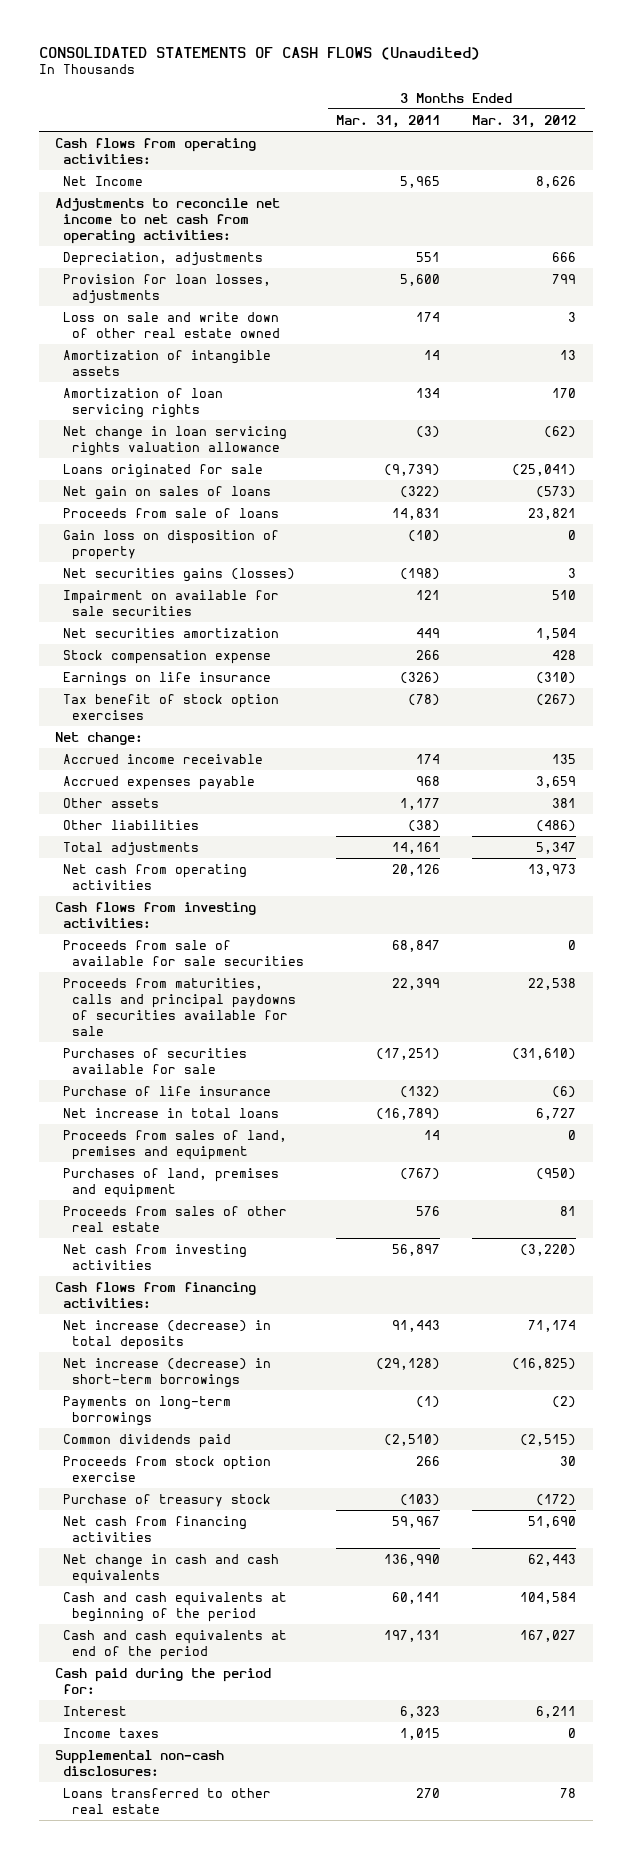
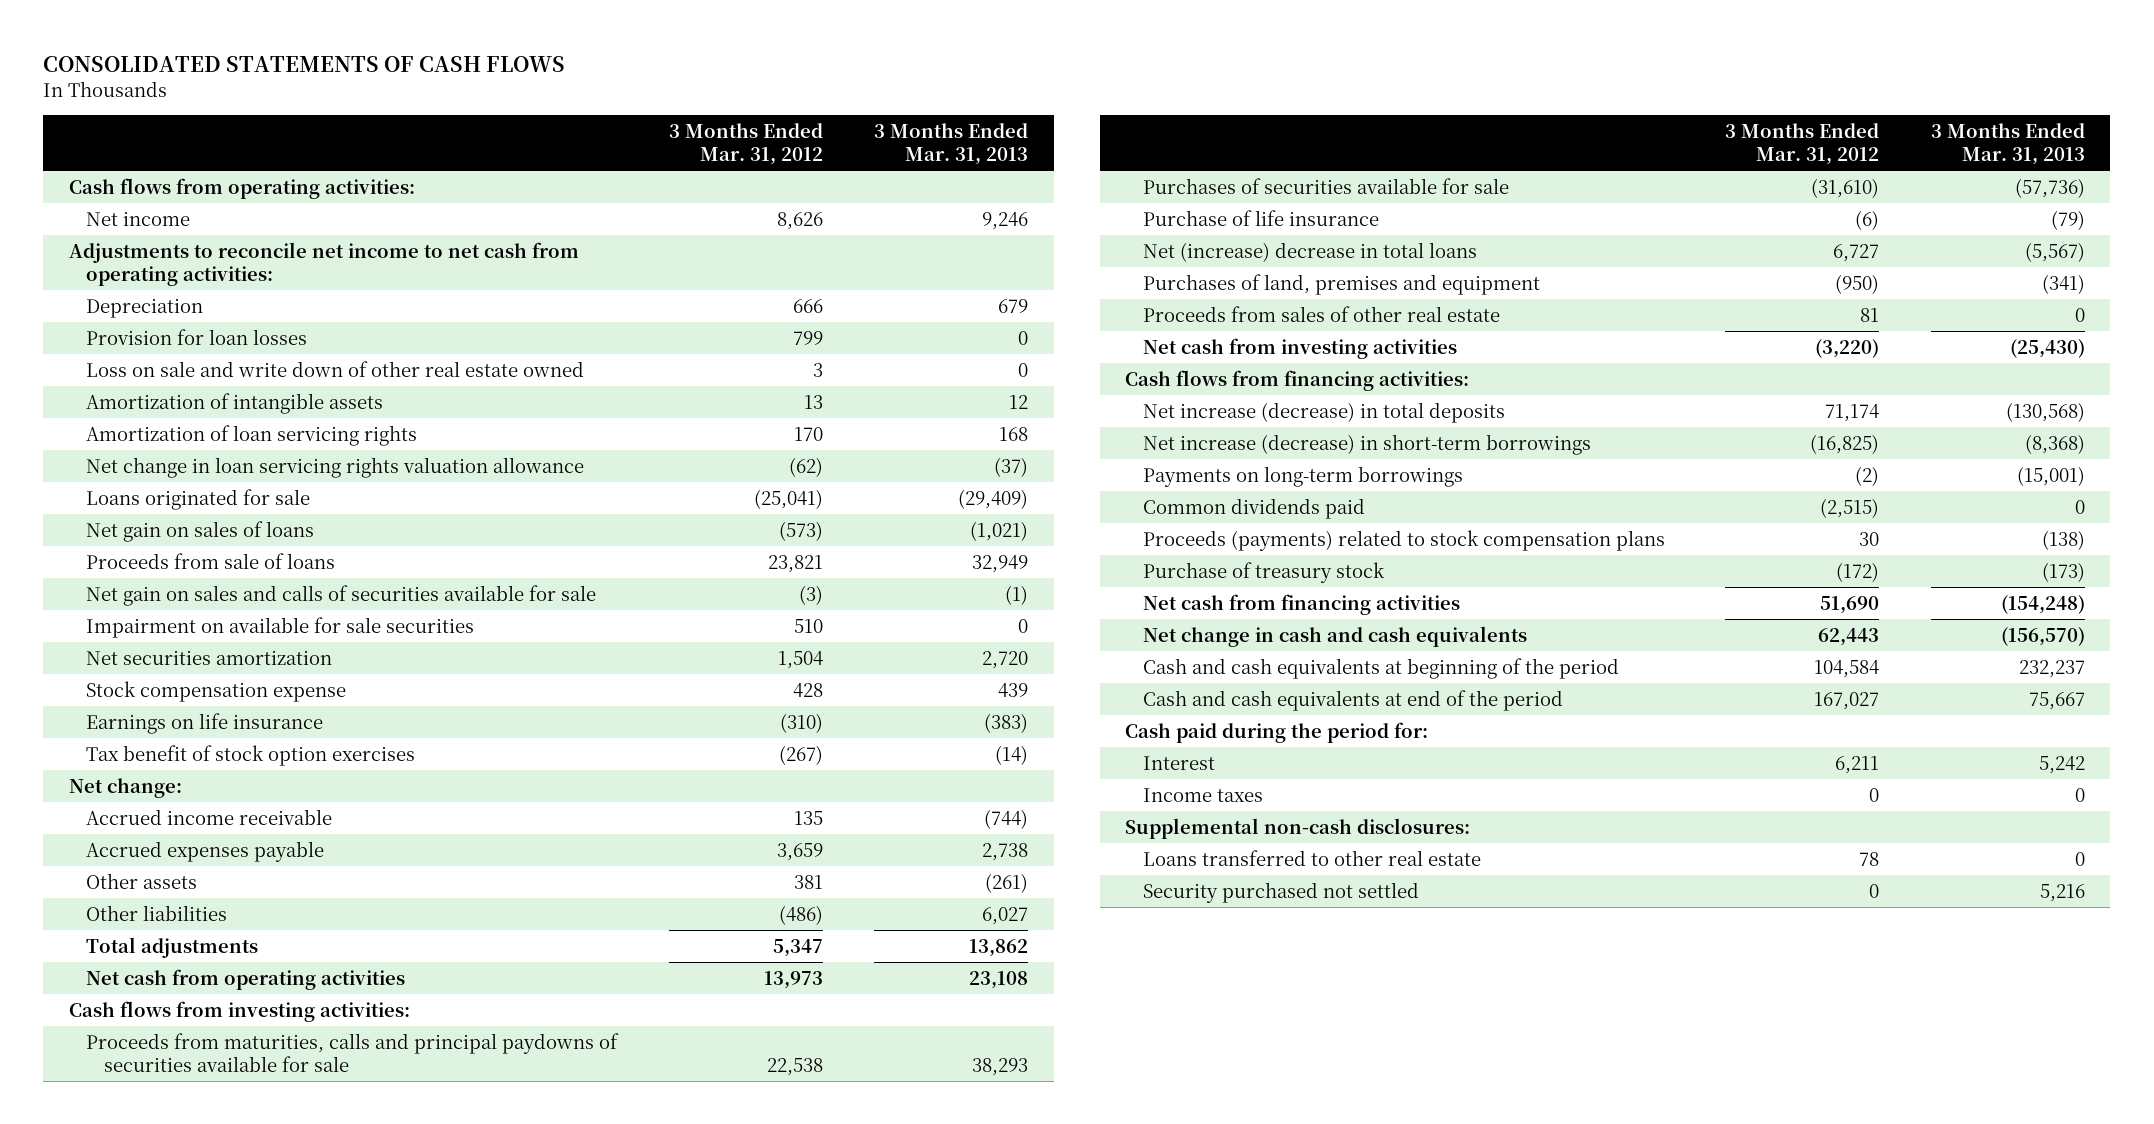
[38,46,480,60] CONSOLIDATED STATEMENTS OF CASH FLOWS (Unaudited) -> [43,55,566,72] CONSOLIDATED STATEMENTS OF CASH FLOWS
[336,114,441,128] Mar. 31, 2011 -> none
none -> [874,122,1029,166] 3 Months Ended Mar. 31, 2013
[63,175,144,186] Net Income -> [86,210,191,226] Net income
[63,251,264,266] Depreciation, adjustments -> [86,297,204,318] Depreciation
[63,273,272,304] Provision for loan losses, adjustments -> [86,328,308,345] Provision for loan losses
[63,529,280,560] Gain loss on disposition of property -> none
[63,567,296,582] Net securities gains (losses) -> [86,584,597,606] Net gain on sales and calls of securities available for sale
[568,567,577,578] 3 -> [798,584,823,605] (3)
[63,939,305,966] Proceeds from sale of available for sale securities -> none
[63,1129,288,1160] Proceeds from sales of land, premises and equipment -> none
[63,1107,280,1118] Net increase in total loans -> [1142,241,1477,262] Net (increase) decrease in total loans
[63,1455,272,1482] Proceeds from stock option exercise -> [1142,529,1665,551] Proceeds (payments) related to stock compensation plans
none -> [1142,881,1419,903] Security purchased not settled

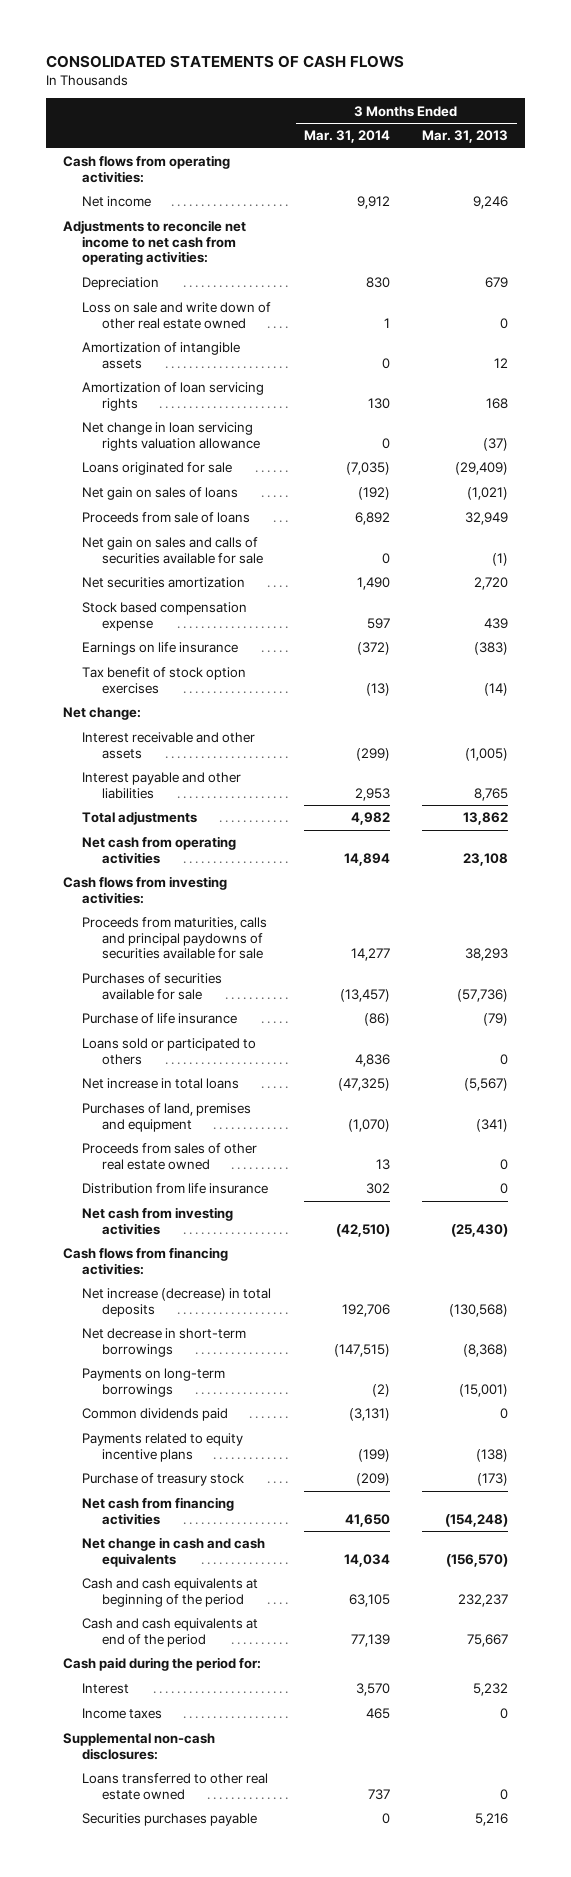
[668,122,823,166] 3 Months Ended Mar. 31, 2012 -> none
none -> [303,130,390,144] Mar. 31, 2014
[86,328,308,345] Provision for loan losses -> none
[86,616,475,638] Impairment on available for sale securities -> none
[86,680,347,702] Stock compensation expense -> [82,602,248,631] Stock based compensation expense
[86,808,333,825] Accrued income receivable -> none
[86,840,325,862] Accrued expenses payable -> none
[86,872,198,889] Other assets -> [82,732,256,759] Interest receivable and other assets
[985,872,1029,893] (261) -> [465,747,509,761] (1,005)
[86,904,228,921] Other liabilities -> [82,772,242,799] Interest payable and other liabilities
[982,906,1029,925] 6,027 -> [474,787,509,801] 8,765
none -> [82,1038,257,1065] Loans sold or participated to others
[1142,241,1477,262] Net (increase) decrease in total loans -> [82,1078,240,1090] Net increase in total loans
[1142,305,1500,322] Proceeds from sales of other real estate -> [82,1143,258,1170] Proceeds from sales of other real estate owned
none -> [82,1183,269,1195] Distribution from life insurance
[1142,433,1591,455] Net increase (decrease) in short-term borrowings -> [82,1328,247,1357] Net decrease in short-term borrowings
[1142,529,1665,551] Proceeds (payments) related to stock compensation plans -> [82,1433,244,1462] Payments related to equity incentive plans
[2038,755,2085,774] 5,242 -> [473,1683,509,1697] 5,232
[1142,849,1481,866] Loans transferred to other real estate -> [82,1773,269,1800] Loans transferred to other real estate owned
[1142,881,1419,903] Security purchased not settled -> [82,1813,258,1827] Securities purchases payable

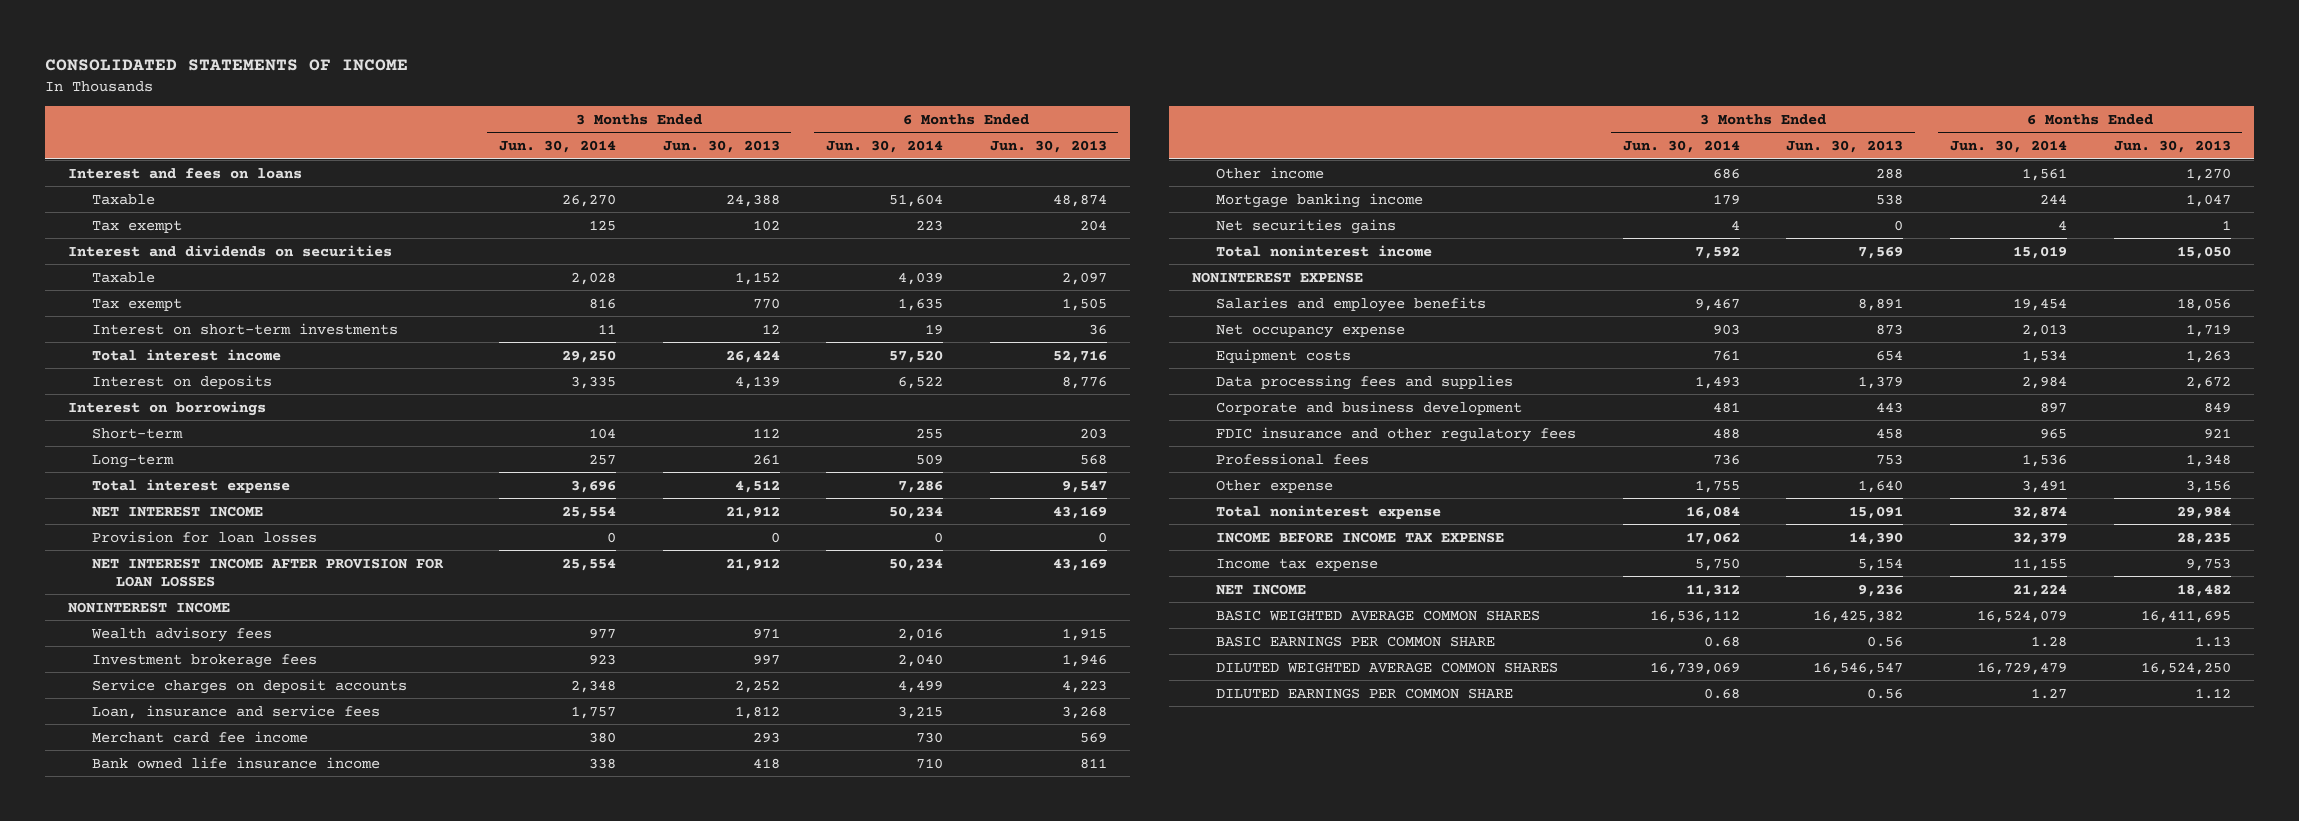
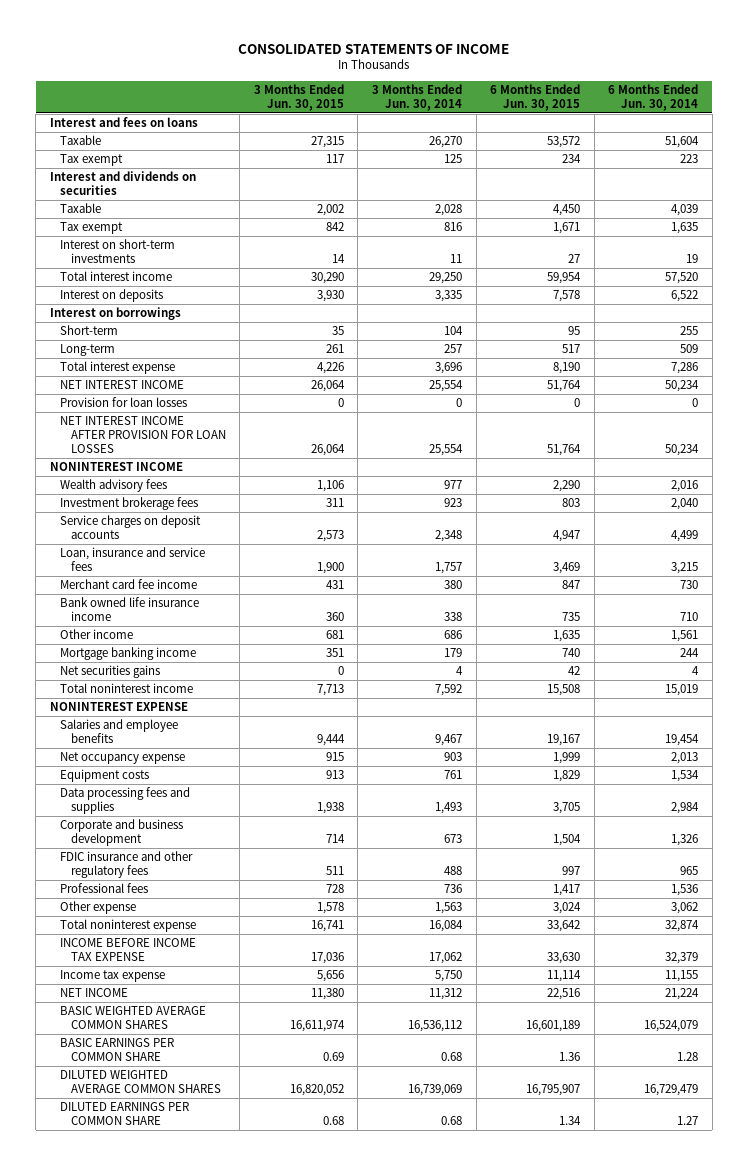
[662,140,780,154] Jun. 30, 2013 -> none
[989,140,1107,154] Jun. 30, 2013 -> none
none -> [253,83,344,111] 3 Months Ended Jun. 30, 2015
none -> [490,83,581,111] 6 Months Ended Jun. 30, 2015
[1712,401,1740,413] 481 -> [443,834,462,844] 673
[2039,401,2067,413] 897 -> [671,834,699,847] 1,326
[1694,479,1740,493] 1,755 -> [434,902,462,915] 1,563
[2021,479,2067,493] 3,491 -> [671,902,699,915] 3,062

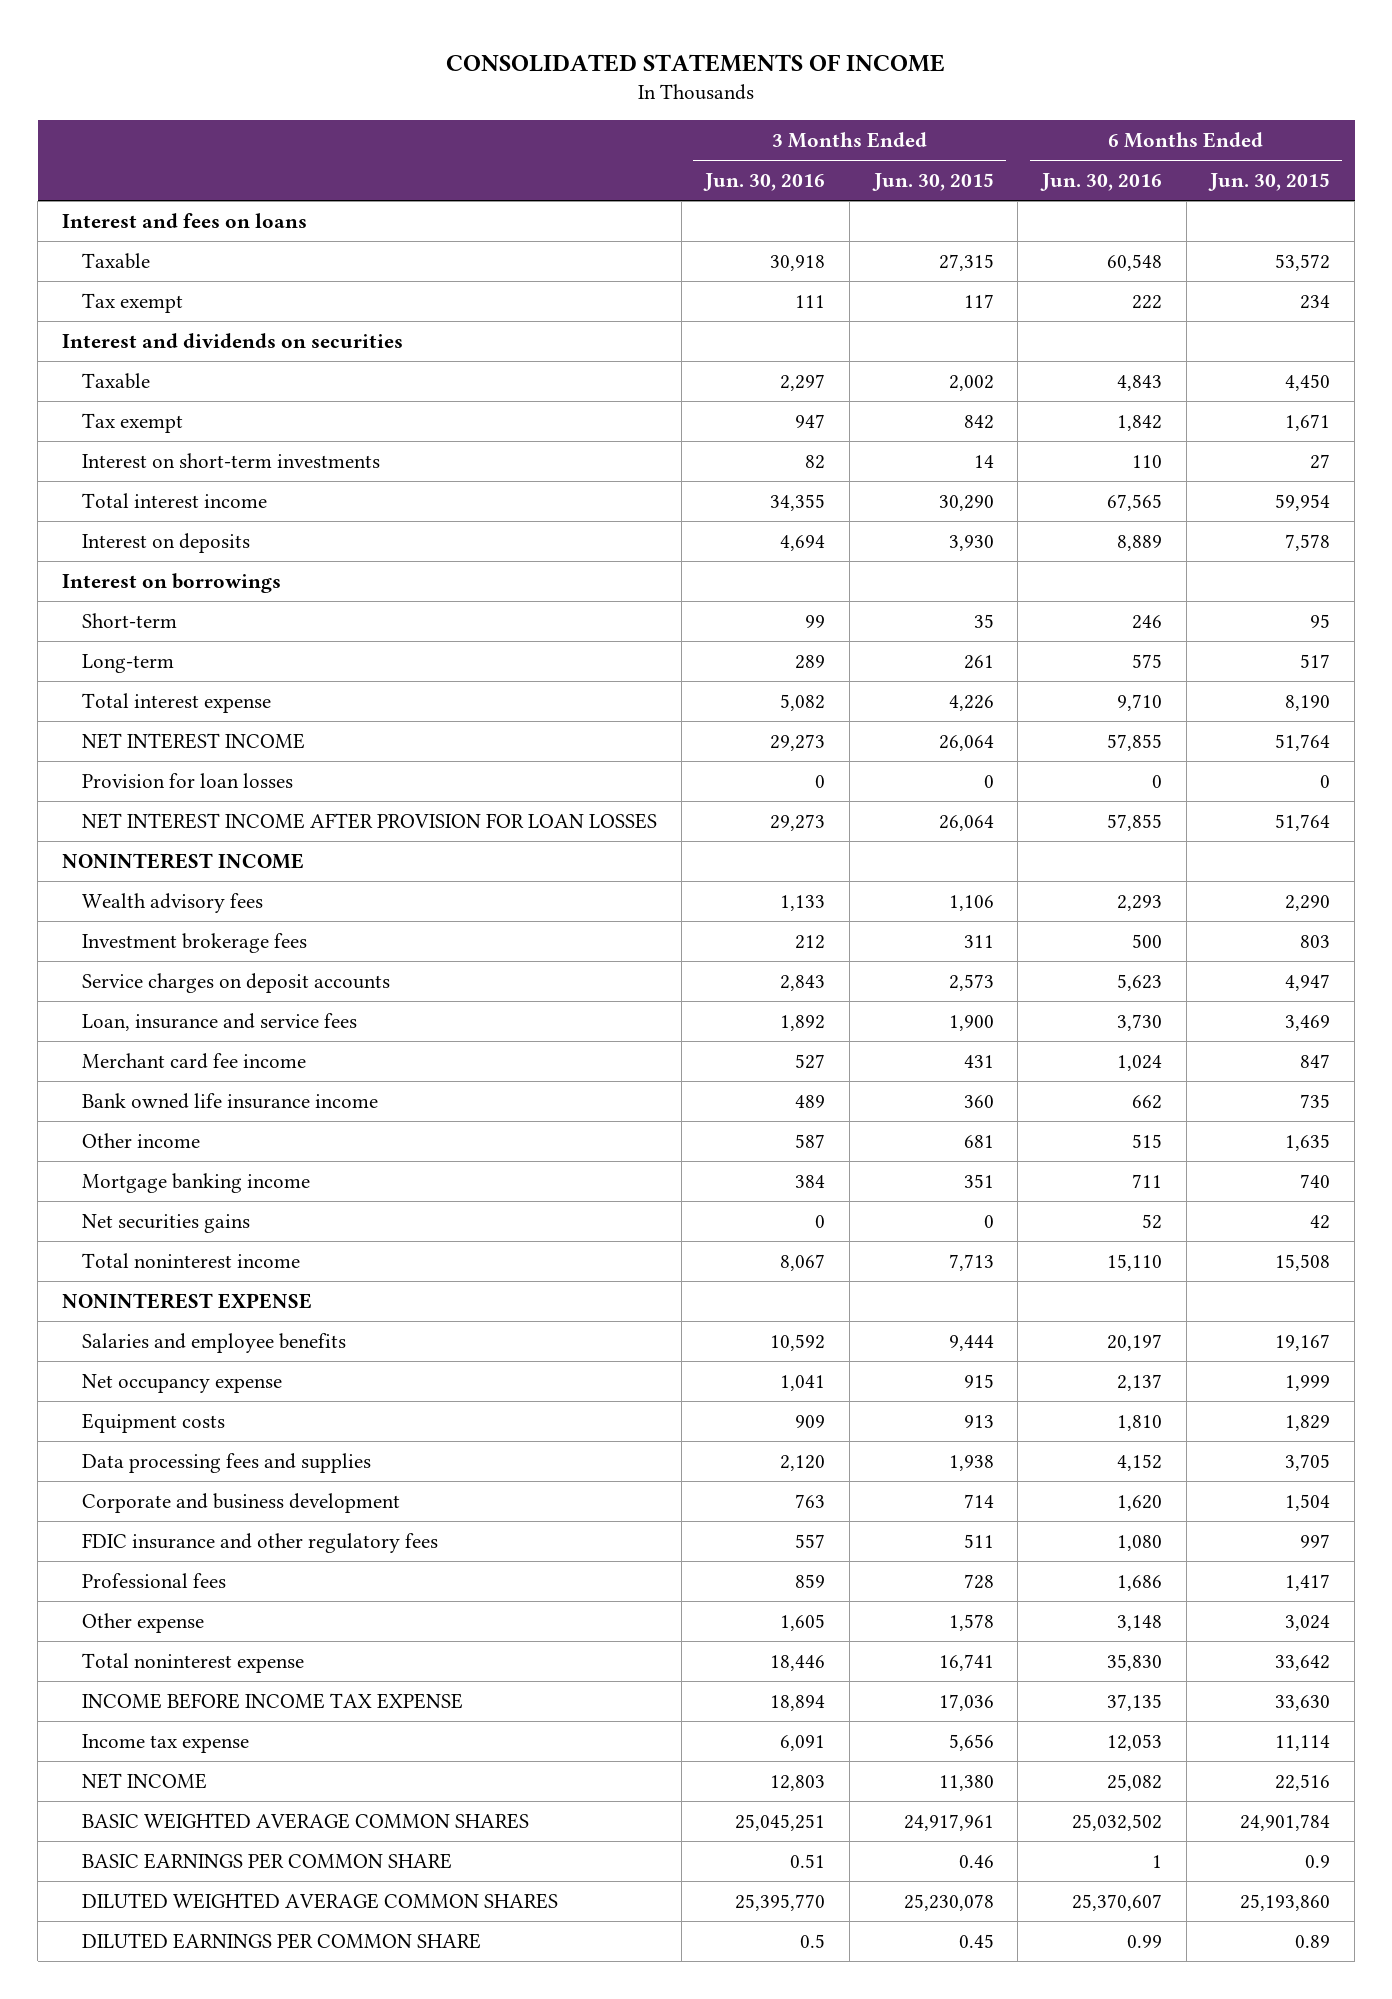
[371,83,462,111] 3 Months Ended Jun. 30, 2014 -> none
[608,83,699,111] 6 Months Ended Jun. 30, 2014 -> none
none -> [703,173,826,192] Jun. 30, 2016
none -> [1040,173,1163,192] Jun. 30, 2016
[289,1020,345,1033] 16,611,974 -> [903,1813,994,1831] 24,917,961
[526,1020,581,1033] 16,601,189 -> [1240,1813,1331,1831] 24,901,784
[322,1052,344,1062] 0.69 -> [958,1854,994,1868] 0.46
[559,1052,581,1062] 1.36 -> [1305,1854,1331,1868] 0.9
[289,1084,344,1097] 16,820,052 -> [903,1893,994,1911] 25,230,078
[526,1084,581,1097] 16,795,907 -> [1240,1893,1331,1911] 25,193,860
[322,1116,344,1126] 0.68 -> [958,1933,994,1948] 0.45
[559,1116,582,1126] 1.34 -> [1295,1934,1331,1948] 0.89

